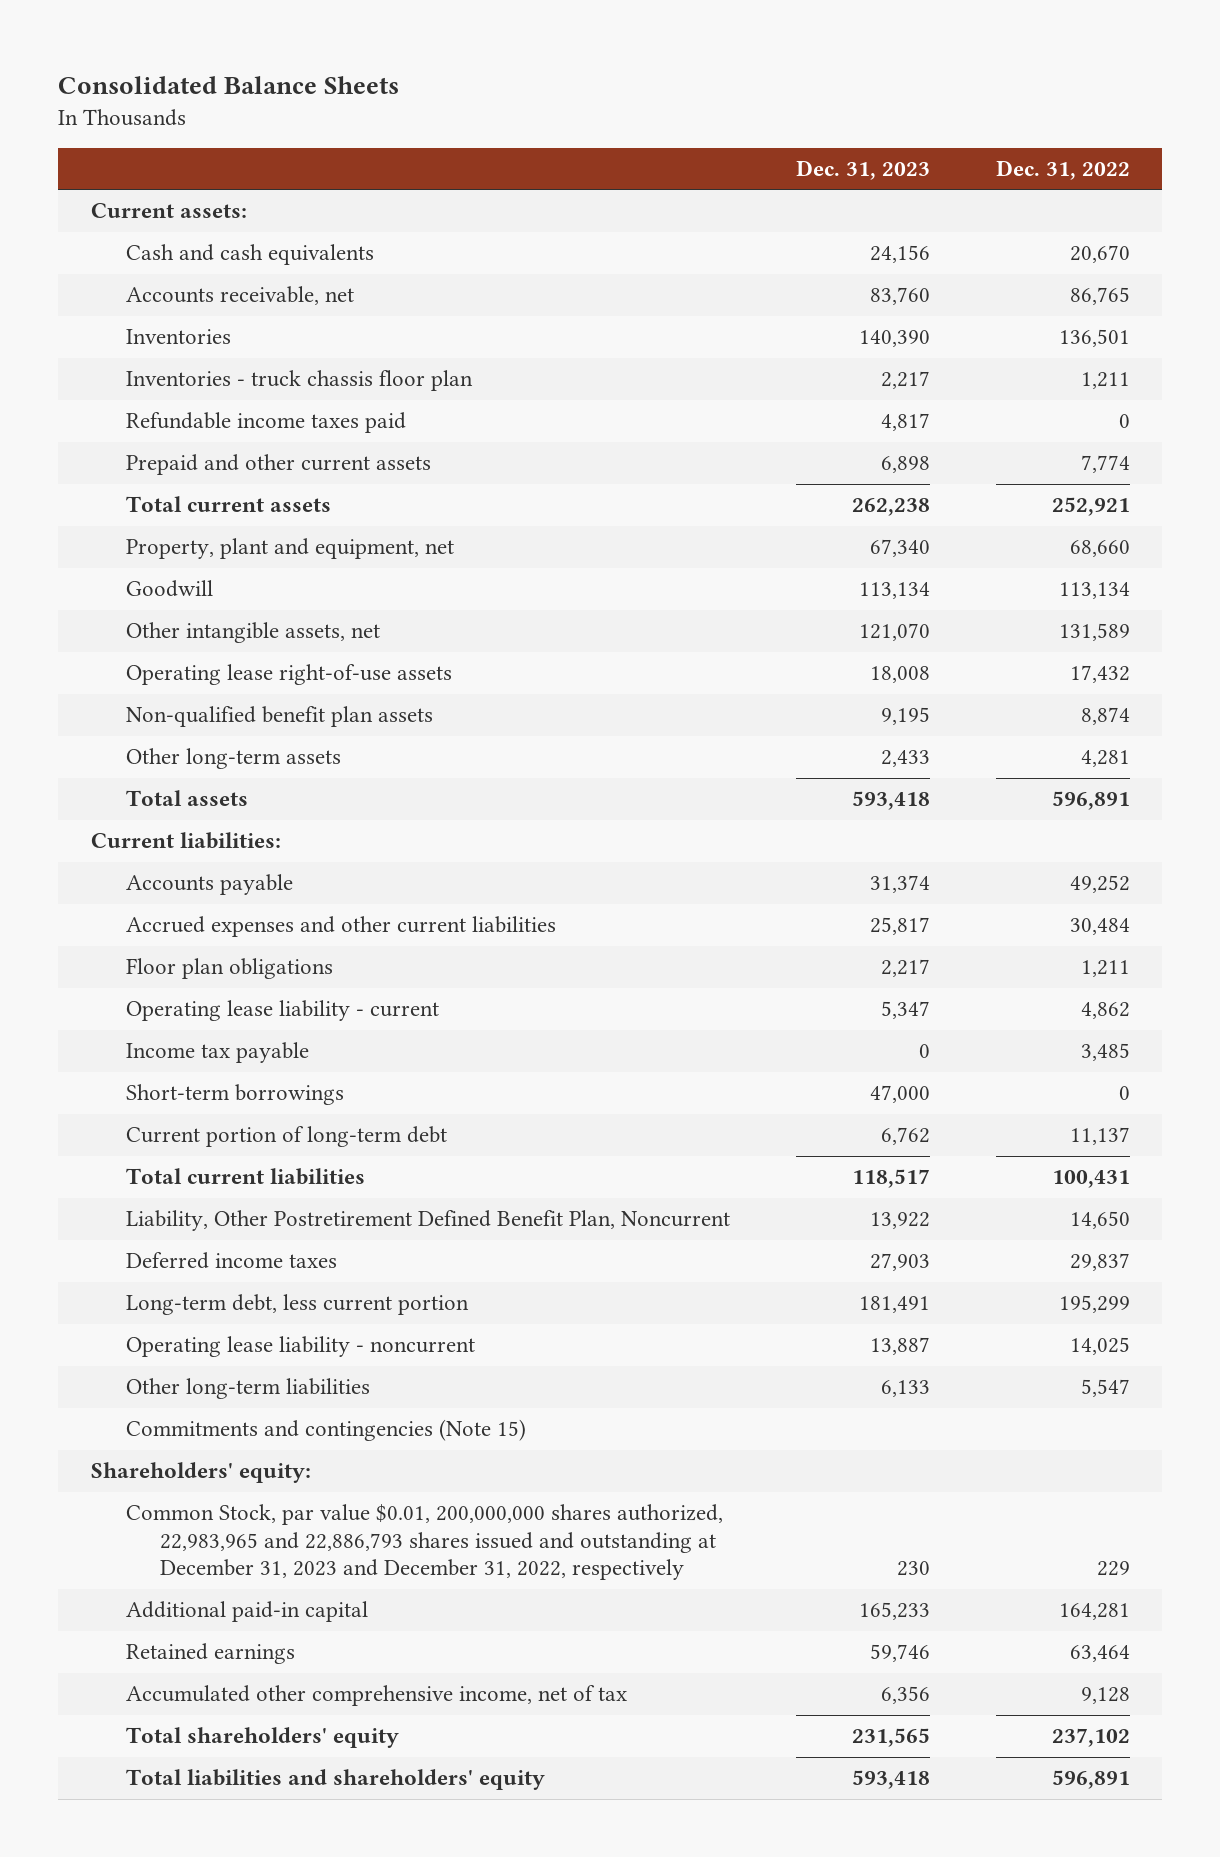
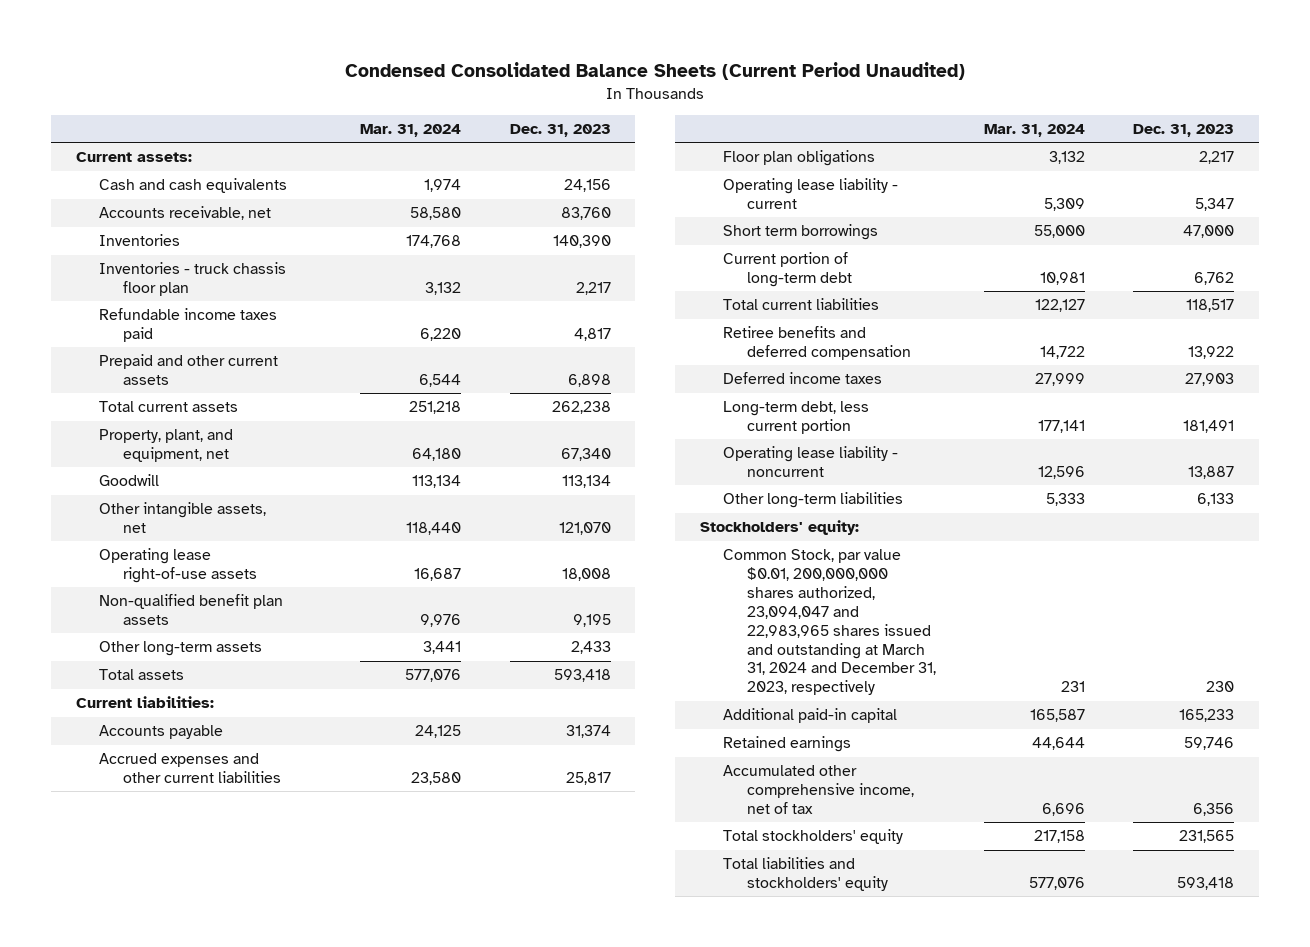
[57,75,399,94] Consolidated Balance Sheets -> [345,61,966,80] Condensed Consolidated Balance Sheets (Current Period Unaudited)
[995,159,1130,180] Dec. 31, 2022 -> none
none -> [360,124,462,138] Mar. 31, 2024
[125,538,454,560] Property, plant and equipment, net -> [99,429,234,463] Property, plant, and equipment, net
[125,1042,309,1064] Income tax payable -> none
[125,1084,344,1106] Short-term borrowings -> [723,224,879,241] Short term borrowings
[125,1210,730,1232] Liability, Other Postretirement Defined Benefit Plan, Noncurrent -> [723,326,911,361] Retiree benefits and deferred compensation
[125,1419,526,1442] Commitments and contingencies (Note 15) -> none
[90,1462,311,1484] Shareholders' equity: -> [699,520,859,536] Stockholders' equity:
[125,1504,723,1581] Common Stock, par value $0.01, 200,000,000 shares authorized, 22,983,965 and 22,886,793 shares issued and outstanding at December 31, 2023 and December 31, 2022, respectively -> [723,549,936,696] Common Stock, par value $0.01, 200,000,000 shares authorized, 23,094,047 and 22,983,965 shares issued and outstanding at March 31, 2024 and December 31, 2023, respectively
[125,1727,399,1749] Total shareholders' equity -> [723,829,904,845] Total stockholders' equity
[125,1769,545,1791] Total liabilities and shareholders' equity -> [723,857,888,892] Total liabilities and stockholders' equity

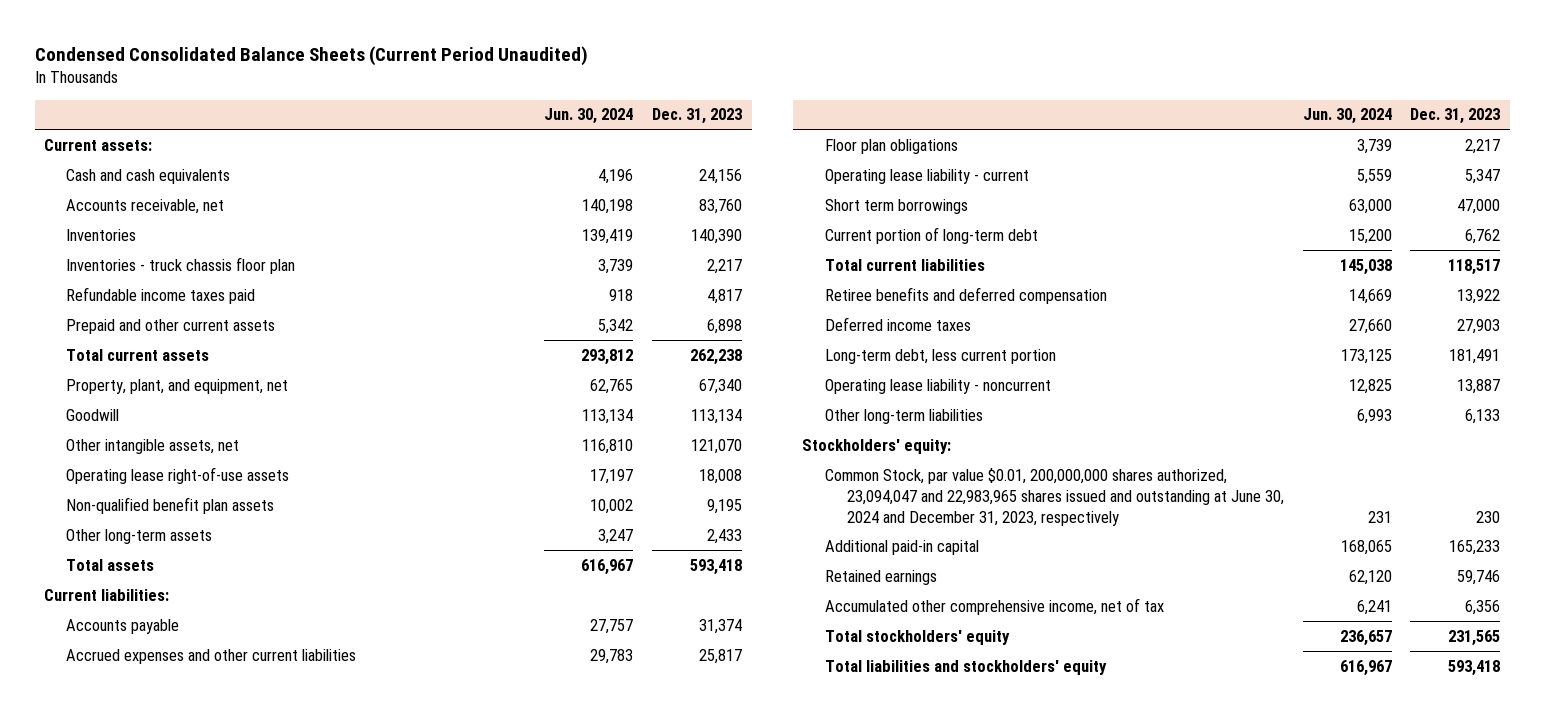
[360,124,462,138] Mar. 31, 2024 -> none
none -> [544,108,634,125] Jun. 30, 2024
[723,549,936,696] Common Stock, par value $0.01, 200,000,000 shares authorized, 23,094,047 and 22,983,965 shares issued and outstanding at March 31, 2024 and December 31, 2023, respectively -> [824,467,1284,526] Common Stock, par value $0.01, 200,000,000 shares authorized, 23,094,047 and 22,983,965 shares issued and outstanding at June 30, 2024 and December 31, 2023, respectively

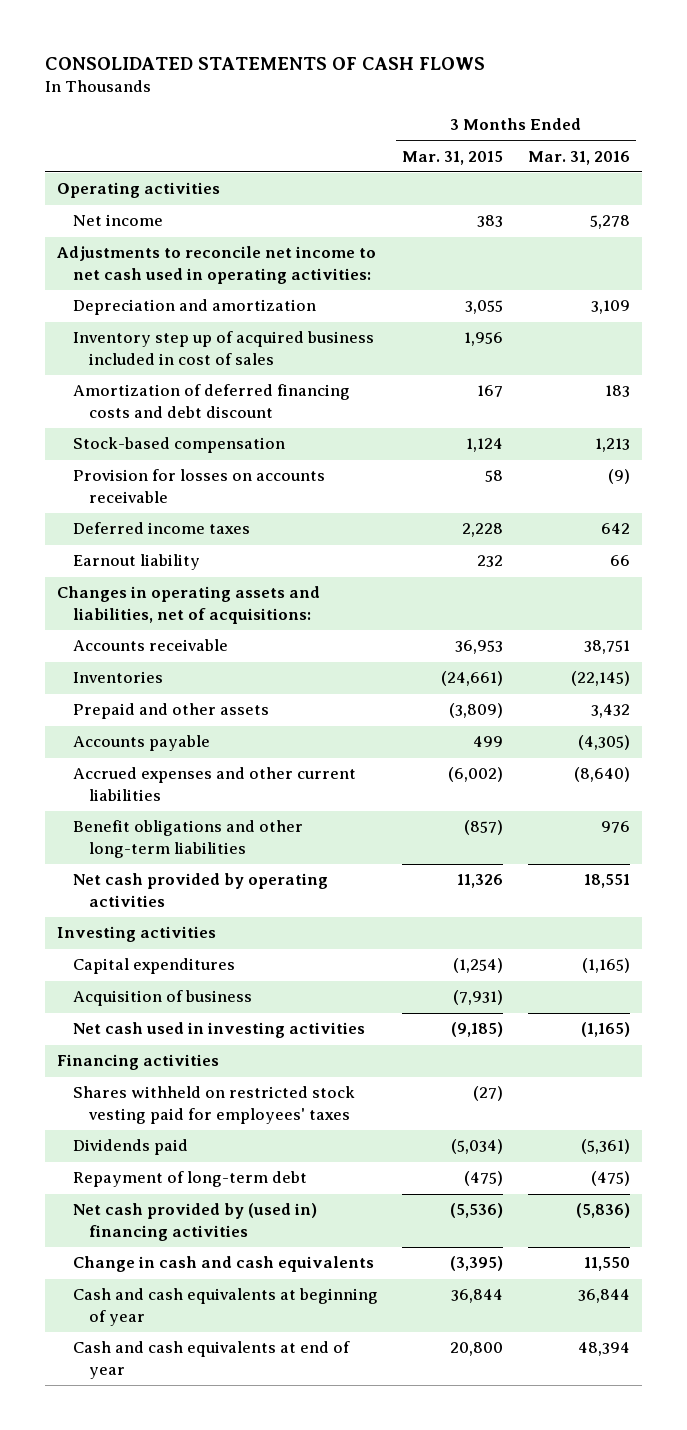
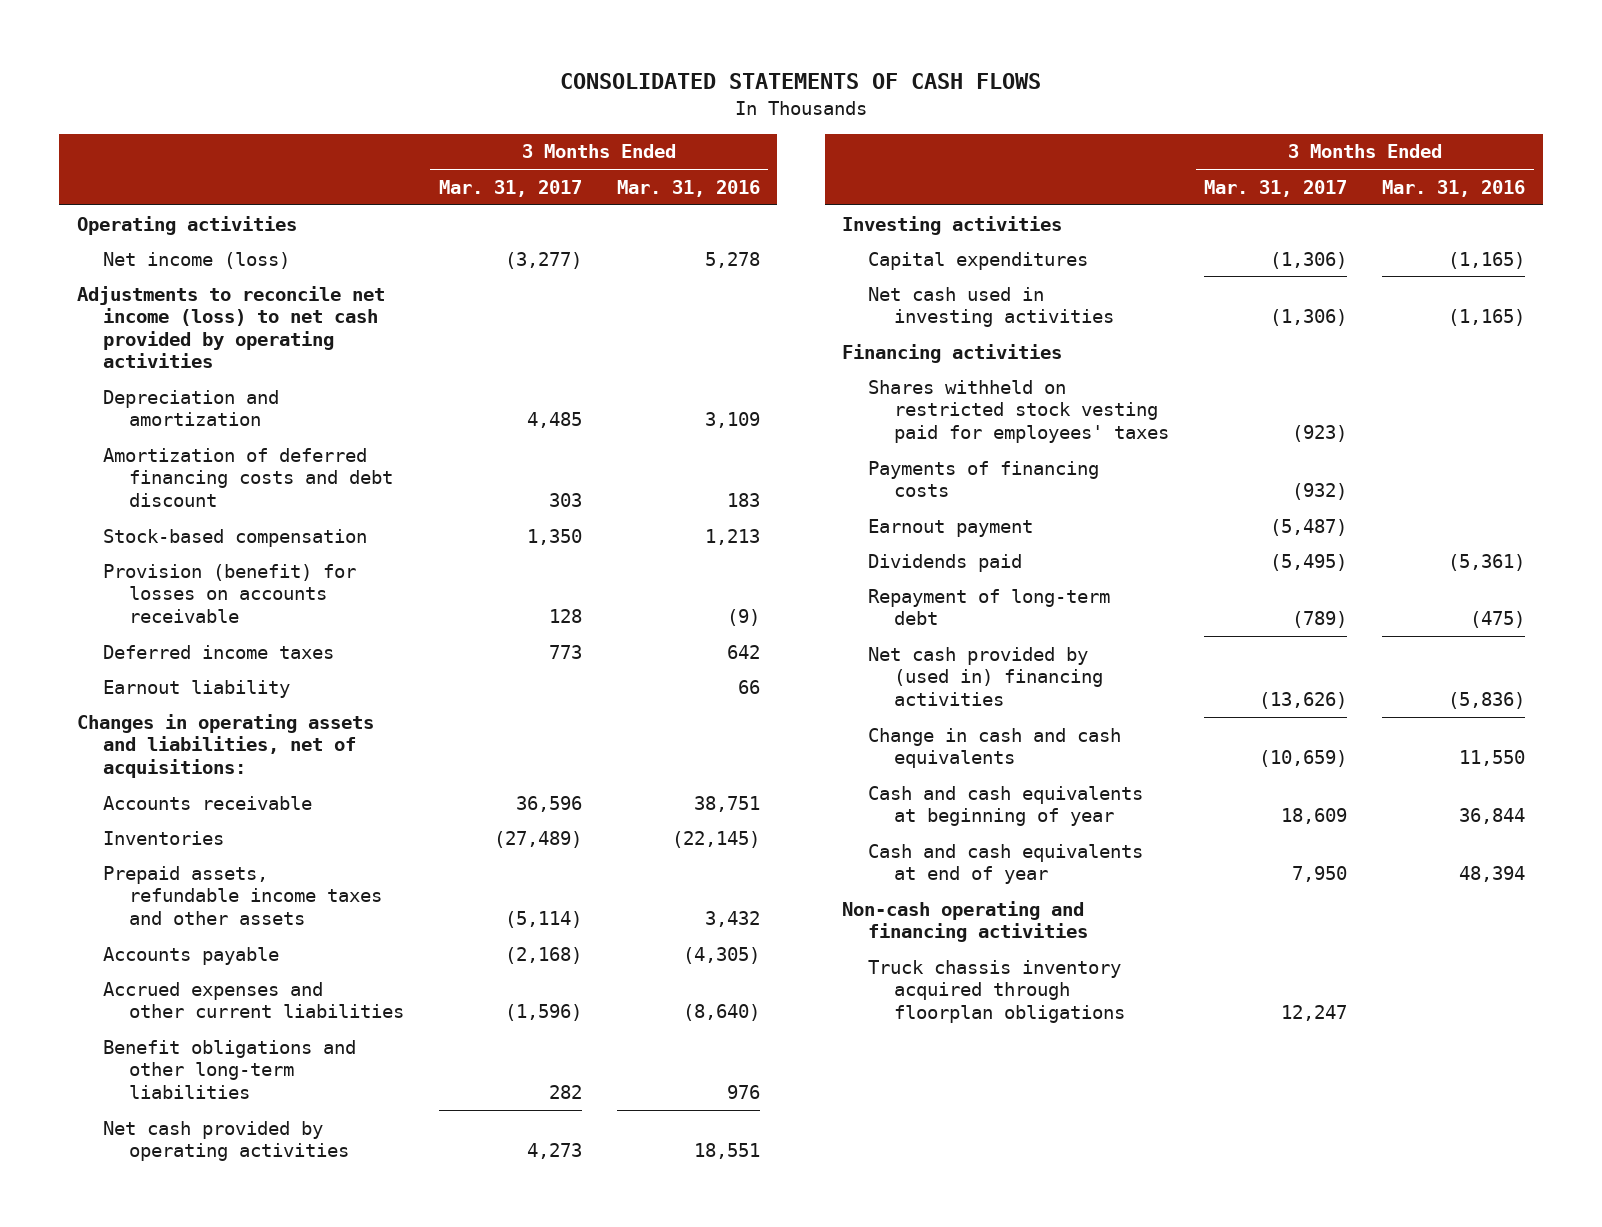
[402,150,504,165] Mar. 31, 2015 -> none
none -> [438,179,582,197] Mar. 31, 2017
[73,214,164,227] Net income -> [102,251,290,269] Net income (loss)
[56,246,376,284] Adjustments to reconcile net income to net cash used in operating activities: -> [76,285,385,369] Adjustments to reconcile net income (loss) to net cash provided by operating activities
[73,331,375,365] Inventory step up of acquired business included in cost of sales -> none
[73,469,326,503] Provision for losses on accounts receivable -> [102,563,356,623] Provision (benefit) for losses on accounts receivable
[73,703,270,720] Prepaid and other assets -> [102,865,382,925] Prepaid assets, refundable income taxes and other assets
[73,990,253,1007] Acquisition of business -> none
none -> [868,460,1100,498] Payments of financing costs
none -> [868,518,1034,537] Earnout payment
none -> [842,900,1089,943] Non-cash operating and financing activities
none -> [868,959,1126,1023] Truck chassis inventory acquired through floorplan obligations

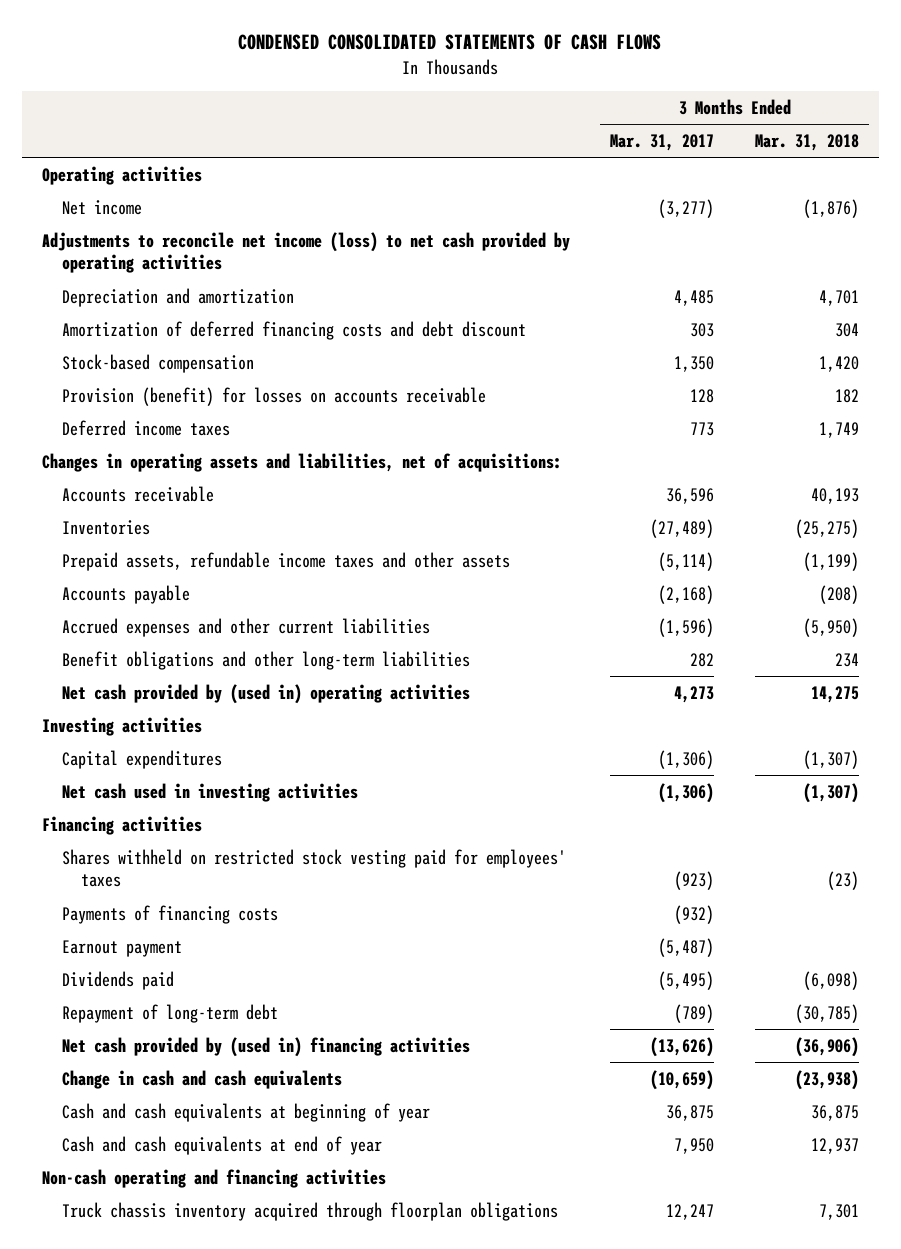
[559,72,1041,89] CONSOLIDATED STATEMENTS OF CASH FLOWS -> [238,34,662,51] CONDENSED CONSOLIDATED STATEMENTS OF CASH FLOWS
[616,179,760,197] Mar. 31, 2016 -> none
none -> [754,134,859,152] Mar. 31, 2018
[102,251,290,269] Net income (loss) -> [61,199,142,215] Net income
[102,679,290,698] Earnout liability -> none
[102,1120,349,1162] Net cash provided by operating activities -> [61,683,470,704] Net cash provided by (used in) operating activities
[1281,808,1348,825] 18,609 -> [666,1104,715,1121] 36,875

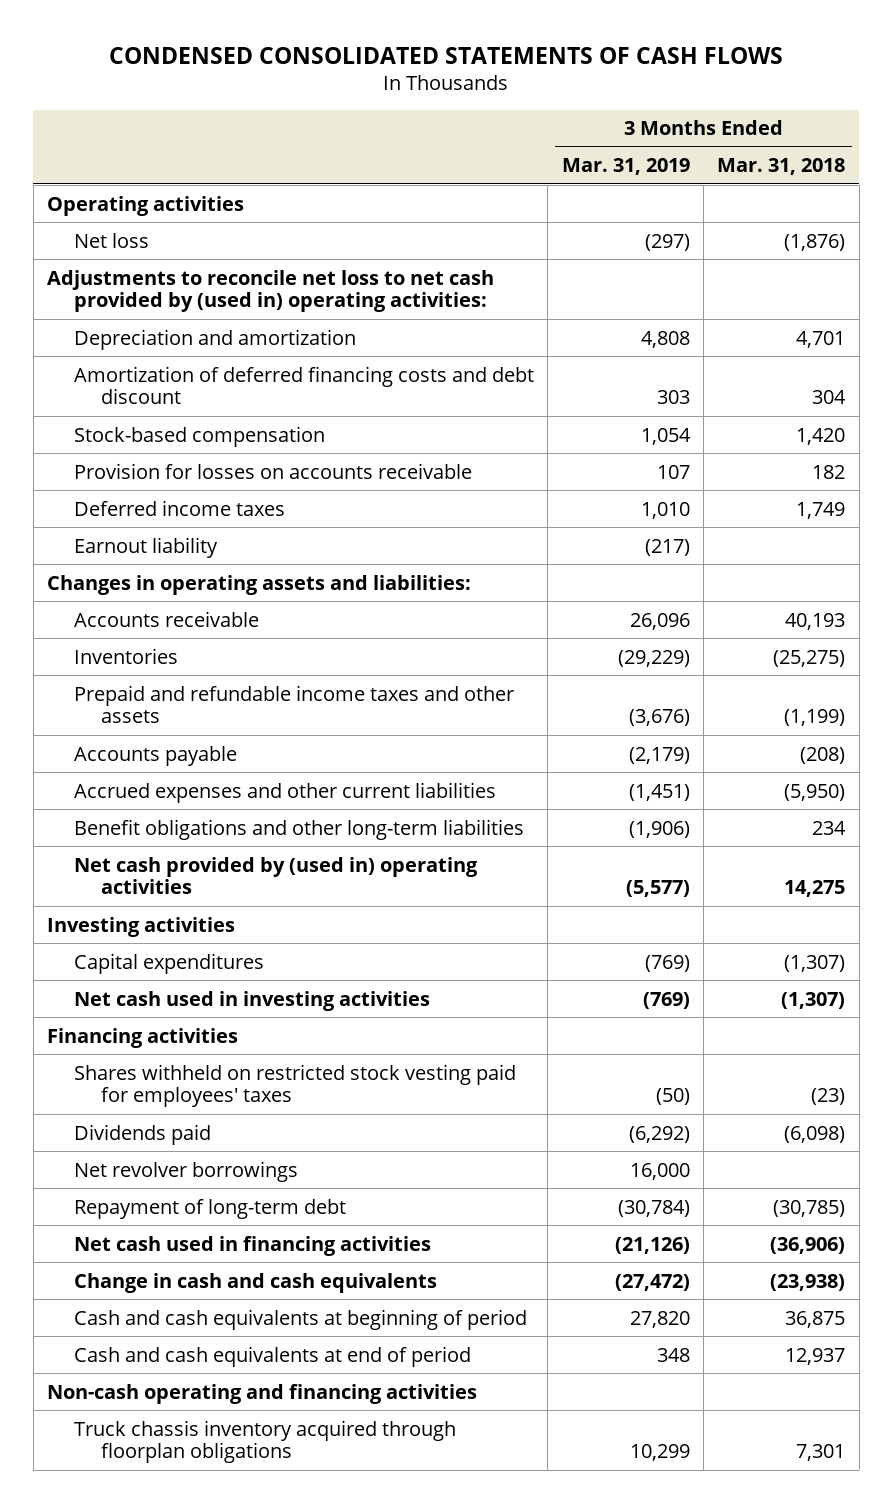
[610,134,715,152] Mar. 31, 2017 -> none
none -> [561,158,690,176] Mar. 31, 2019
[61,199,142,215] Net income -> [74,232,150,248] Net loss
[41,231,570,274] Adjustments to reconcile net income (loss) to net cash provided by operating activities -> [47,269,495,313] Adjustments to reconcile net loss to net cash provided by (used in) operating activities:
[61,386,486,406] Provision (benefit) for losses on accounts receivable -> [74,462,473,479] Provision for losses on accounts receivable
none -> [74,536,219,558] Earnout liability
[41,452,562,472] Changes in operating assets and liabilities, net of acquisitions: -> [47,574,472,595] Changes in operating assets and liabilities:
[61,551,510,571] Prepaid assets, refundable income taxes and other assets -> [74,684,515,724] Prepaid and refundable income taxes and other assets
[61,904,278,924] Payments of financing costs -> none
[61,939,182,957] Earnout payment -> none
none -> [74,1160,299,1182] Net revolver borrowings
[61,1036,470,1057] Net cash provided by (used in) financing activities -> [74,1235,432,1256] Net cash used in financing activities
[61,1102,430,1122] Cash and cash equivalents at beginning of year -> [74,1308,528,1330] Cash and cash equivalents at beginning of period
[61,1135,382,1155] Cash and cash equivalents at end of year -> [74,1345,472,1367] Cash and cash equivalents at end of period

